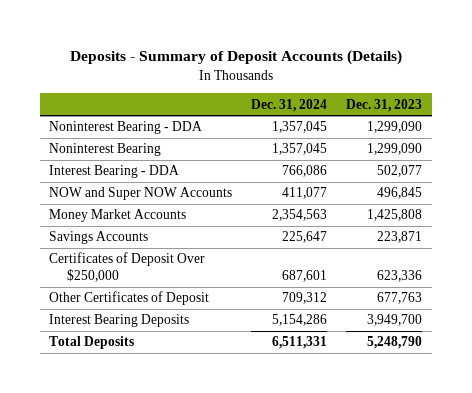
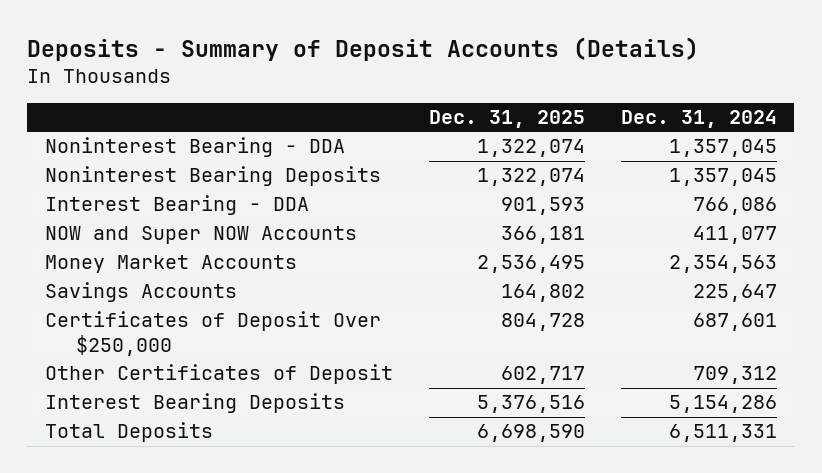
[346,98,423,112] Dec. 31, 2023 -> none
none -> [428,110,585,129] Dec. 31, 2025
[49,143,162,157] Noninterest Bearing -> [44,166,381,187] Noninterest Bearing Deposits

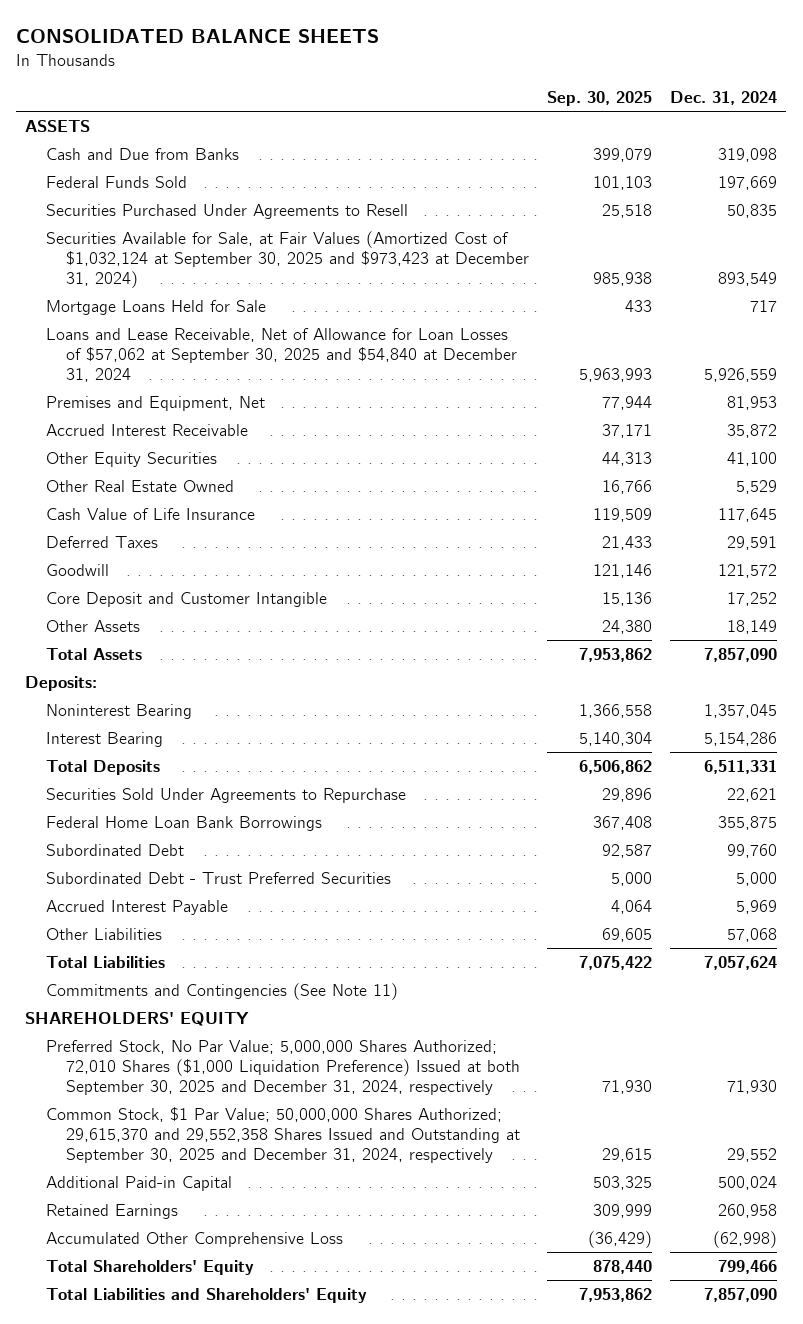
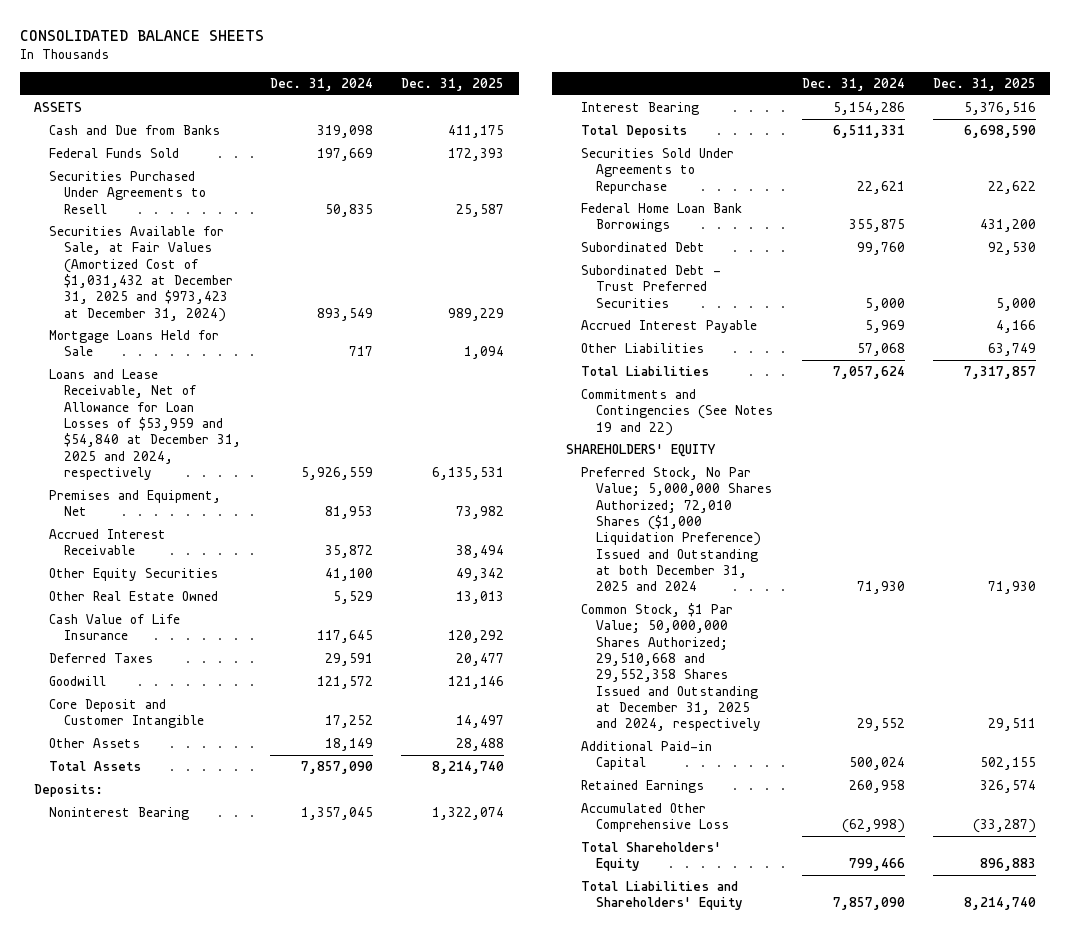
[547,91,653,107] Sep. 30, 2025 -> none
none -> [401,77,505,91] Dec. 31, 2025
[45,230,530,289] Securities Available for Sale, at Fair Values (Amortized Cost of $1,032,124 at September 30, 2025 and $973,423 at December 31, 2024) -> [49,225,234,322] Securities Available for Sale, at Fair Values (Amortized Cost of $1,031,432 at December 31, 2025 and $973,423 at December 31, 2024)
[45,327,518,383] Loans and Lease Receivable, Net of Allowance for Loan Losses of $57,062 at September 30, 2025 and $54,840 at December 31, 2024 -> [49,368,242,480] Loans and Lease Receivable, Net of Allowance for Loan Losses of $53,959 and $54,840 at December 31, 2025 and 2024, respectively
[45,982,398,1000] Commitments and Contingencies (See Note 11) -> [581,388,774,436] Commitments and Contingencies (See Notes 19 and 22)
[45,1039,521,1096] Preferred Stock, No Par Value; 5,000,000 Shares Authorized; 72,010 Shares ($1,000 Liquidation Preference) Issued at both September 30, 2025 and December 31, 2024, respectively -> [581,466,773,592] Preferred Stock, No Par Value; 5,000,000 Shares Authorized; 72,010 Shares ($1,000 Liquidation Preference) Issued and Outstanding at both December 31, 2025 and 2024
[45,1106,521,1164] Common Stock, $1 Par Value; 50,000,000 Shares Authorized; 29,615,370 and 29,552,358 Shares Issued and Outstanding at September 30, 2025 and December 31, 2024, respectively -> [581,602,762,732] Common Stock, $1 Par Value; 50,000,000 Shares Authorized; 29,510,668 and 29,552,358 Shares Issued and Outstanding at December 31, 2025 and 2024, respectively

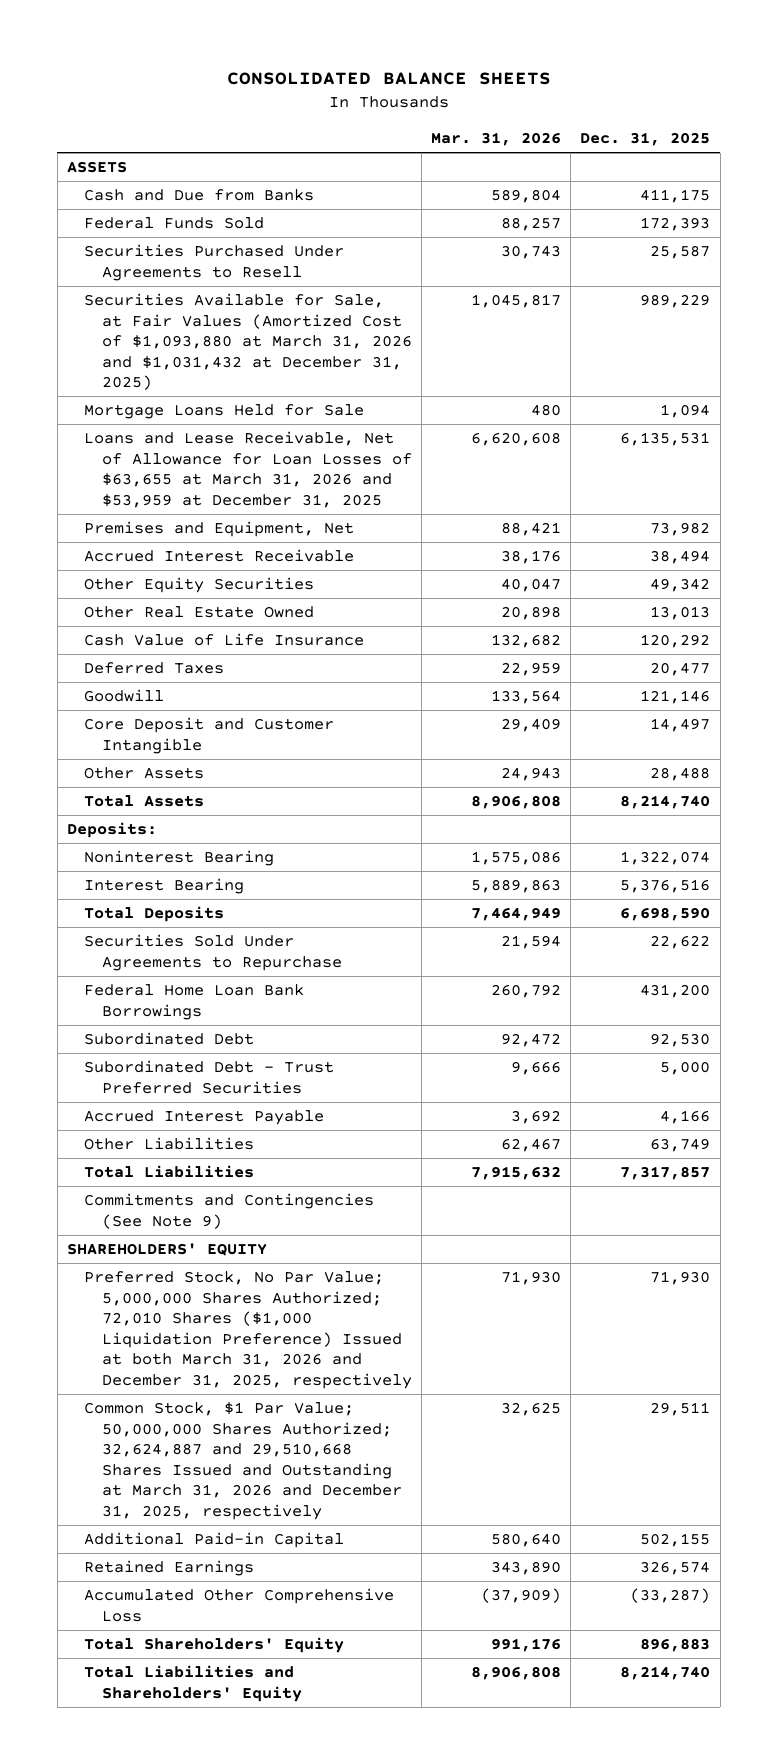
[269,77,373,91] Dec. 31, 2024 -> none
none -> [430,132,561,147] Mar. 31, 2026
[49,225,234,322] Securities Available for Sale, at Fair Values (Amortized Cost of $1,031,432 at December 31, 2025 and $973,423 at December 31, 2024) -> [84,293,412,391] Securities Available for Sale, at Fair Values (Amortized Cost of $1,093,880 at March 31, 2026 and $1,031,432 at December 31, 2025)
[49,368,242,480] Loans and Lease Receivable, Net of Allowance for Loan Losses of $53,959 and $54,840 at December 31, 2025 and 2024, respectively -> [84,431,412,508] Loans and Lease Receivable, Net of Allowance for Loan Losses of $63,655 at March 31, 2026 and $53,959 at December 31, 2025
[581,388,774,436] Commitments and Contingencies (See Notes 19 and 22) -> [84,1193,375,1229] Commitments and Contingencies (See Note 9)
[581,466,773,592] Preferred Stock, No Par Value; 5,000,000 Shares Authorized; 72,010 Shares ($1,000 Liquidation Preference) Issued and Outstanding at both December 31, 2025 and 2024 -> [84,1271,412,1389] Preferred Stock, No Par Value; 5,000,000 Shares Authorized; 72,010 Shares ($1,000 Liquidation Preference) Issued at both March 31, 2026 and December 31, 2025, respectively
[581,602,762,732] Common Stock, $1 Par Value; 50,000,000 Shares Authorized; 29,510,668 and 29,552,358 Shares Issued and Outstanding at December 31, 2025 and 2024, respectively -> [84,1402,402,1520] Common Stock, $1 Par Value; 50,000,000 Shares Authorized; 32,624,887 and 29,510,668 Shares Issued and Outstanding at March 31, 2026 and December 31, 2025, respectively

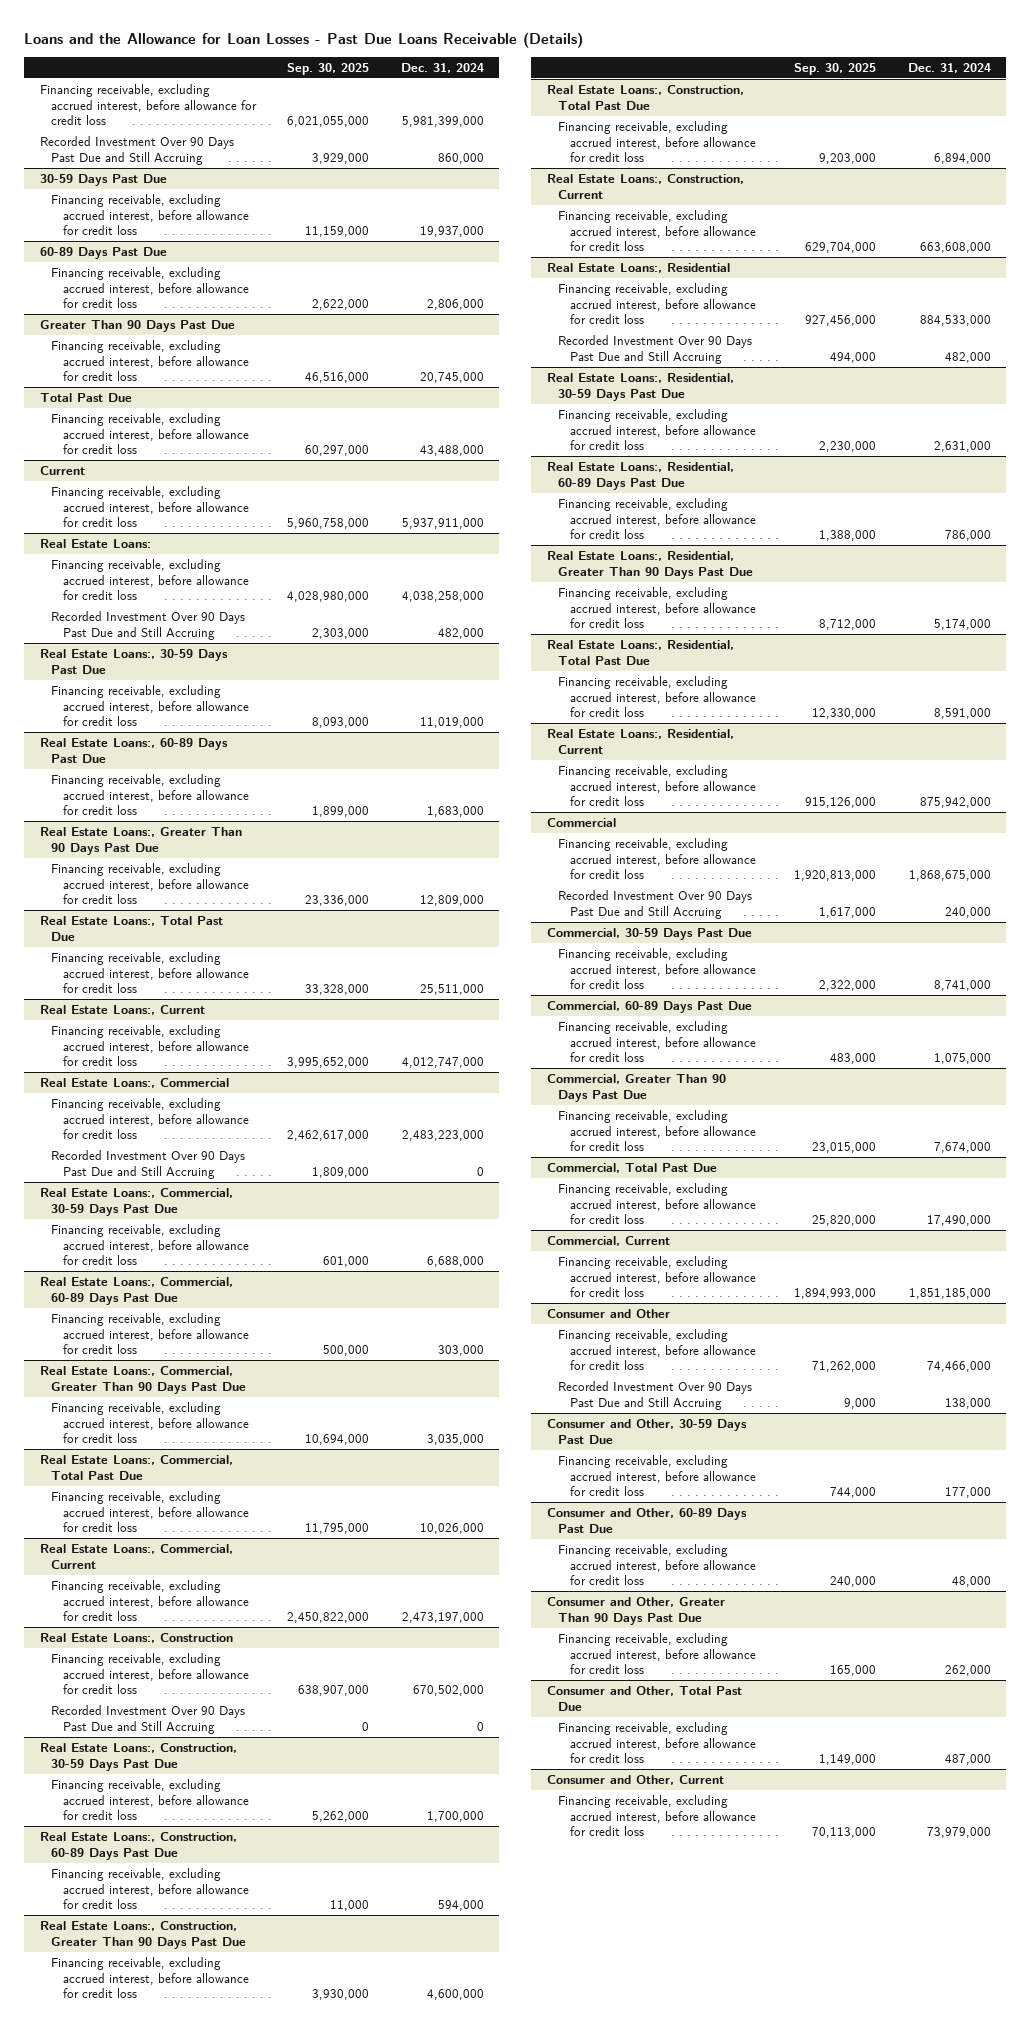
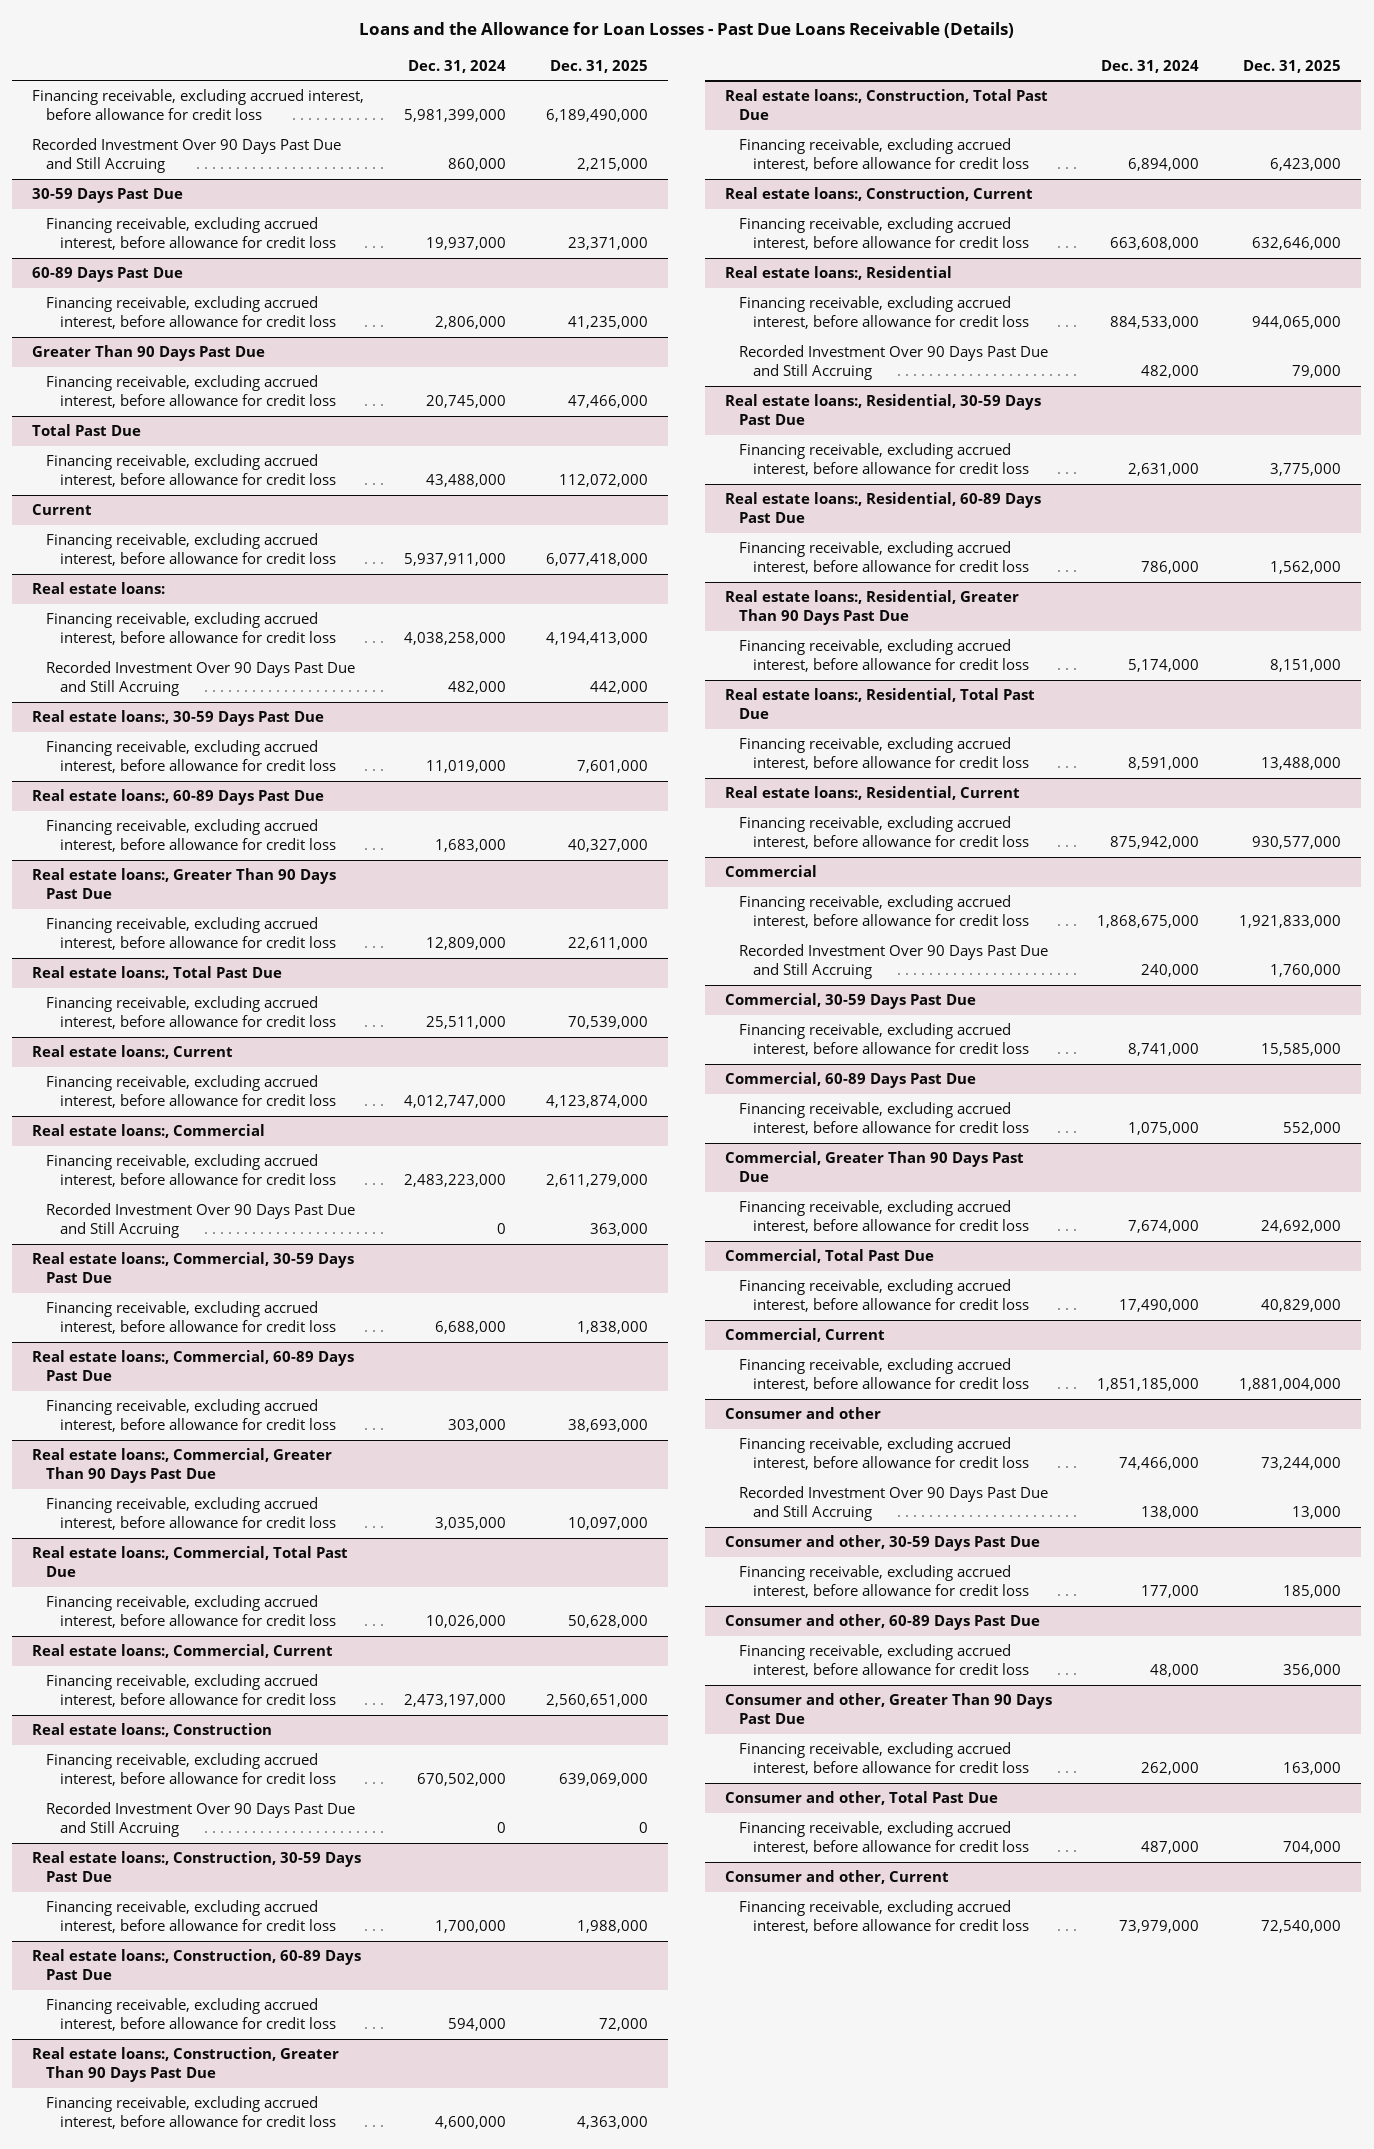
[287,62,370,75] Sep. 30, 2025 -> none
none -> [550,59,649,73] Dec. 31, 2025
[39,539,151,549] Real Estate Loans: -> [32,582,166,595] Real estate loans:
[39,649,228,674] Real Estate Loans:, 30-59 Days Past Due -> [32,710,325,727] Real estate loans:, 30-59 Days Past Due
[39,738,228,763] Real Estate Loans:, 60-89 Days Past Due -> [32,789,325,806] Real estate loans:, 60-89 Days Past Due
[39,827,242,855] Real Estate Loans:, Greater Than 90 Days Past Due -> [32,868,337,899] Real estate loans:, Greater Than 90 Days Past Due
[39,916,223,941] Real Estate Loans:, Total Past Due -> [32,966,283,981] Real estate loans:, Total Past Due
[39,1005,205,1016] Real Estate Loans:, Current -> [32,1045,234,1060] Real estate loans:, Current
[39,1078,229,1089] Real Estate Loans:, Commercial -> [32,1124,266,1139] Real estate loans:, Commercial
[39,1188,233,1216] Real Estate Loans:, Commercial, 30-59 Days Past Due -> [32,1252,355,1283] Real estate loans:, Commercial, 30-59 Days Past Due
[39,1277,233,1305] Real Estate Loans:, Commercial, 60-89 Days Past Due -> [32,1350,355,1381] Real estate loans:, Commercial, 60-89 Days Past Due
[39,1366,247,1394] Real Estate Loans:, Commercial, Greater Than 90 Days Past Due -> [32,1448,333,1483] Real estate loans:, Commercial, Greater Than 90 Days Past Due
[39,1455,233,1480] Real Estate Loans:, Commercial, Total Past Due -> [32,1546,349,1577] Real estate loans:, Commercial, Total Past Due
[39,1544,233,1569] Real Estate Loans:, Commercial, Current -> [32,1644,334,1659] Real estate loans:, Commercial, Current
[39,1633,233,1644] Real Estate Loans:, Construction -> [32,1723,273,1738] Real estate loans:, Construction
[39,1743,237,1771] Real Estate Loans:, Construction, 30-59 Days Past Due -> [32,1851,362,1882] Real estate loans:, Construction, 30-59 Days Past Due
[39,1832,237,1860] Real Estate Loans:, Construction, 60-89 Days Past Due -> [32,1949,362,1980] Real estate loans:, Construction, 60-89 Days Past Due
[39,1921,247,1949] Real Estate Loans:, Construction, Greater Than 90 Days Past Due -> [32,2047,340,2082] Real estate loans:, Construction, Greater Than 90 Days Past Due
[546,85,744,110] Real Estate Loans:, Construction, Total Past Due -> [725,89,1049,120] Real estate loans:, Construction, Total Past Due
[546,174,744,199] Real Estate Loans:, Construction, Current -> [725,187,1034,202] Real estate loans:, Construction, Current
[546,263,730,274] Real Estate Loans:, Residential -> [725,266,953,281] Real estate loans:, Residential
[546,373,734,401] Real Estate Loans:, Residential, 30-59 Days Past Due -> [725,394,1042,425] Real estate loans:, Residential, 30-59 Days Past Due
[546,462,734,490] Real Estate Loans:, Residential, 60-89 Days Past Due -> [725,492,1042,523] Real estate loans:, Residential, 60-89 Days Past Due
[546,551,754,579] Real Estate Loans:, Residential, Greater Than 90 Days Past Due -> [725,590,1020,625] Real estate loans:, Residential, Greater Than 90 Days Past Due
[546,640,734,665] Real Estate Loans:, Residential, Total Past Due -> [725,688,1036,719] Real estate loans:, Residential, Total Past Due
[546,729,734,754] Real Estate Loans:, Residential, Current -> [725,786,1021,801] Real estate loans:, Residential, Current
[546,1309,670,1319] Consumer and Other -> [725,1407,882,1420] Consumer and other
[546,1419,747,1444] Consumer and Other, 30-59 Days Past Due -> [725,1535,1041,1552] Consumer and other, 30-59 Days Past Due
[546,1508,747,1533] Consumer and Other, 60-89 Days Past Due -> [725,1614,1041,1631] Consumer and other, 60-89 Days Past Due
[546,1597,725,1625] Consumer and Other, Greater Than 90 Days Past Due -> [725,1693,1053,1724] Consumer and other, Greater Than 90 Days Past Due
[546,1686,742,1711] Consumer and Other, Total Past Due -> [725,1791,999,1806] Consumer and other, Total Past Due
[546,1775,724,1786] Consumer and Other, Current -> [725,1870,950,1885] Consumer and other, Current

